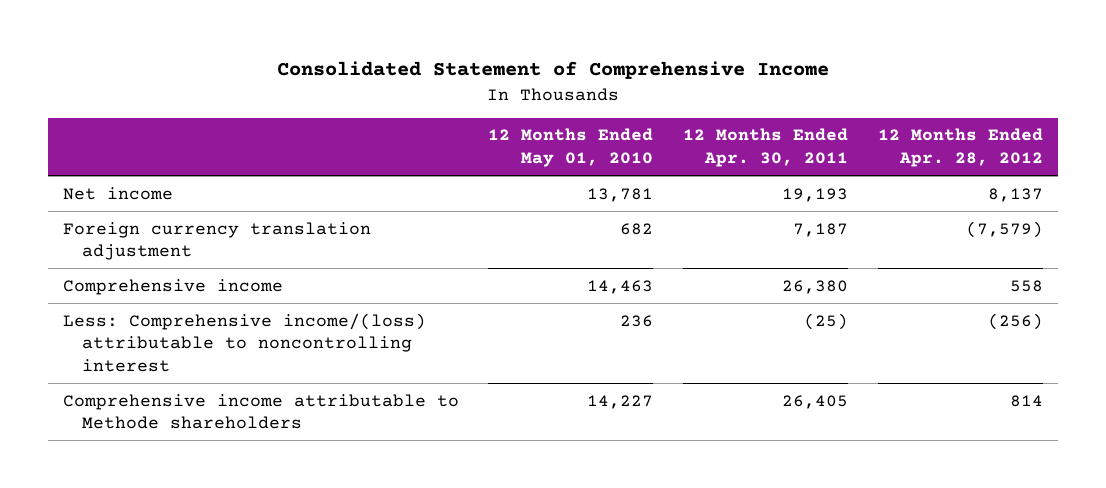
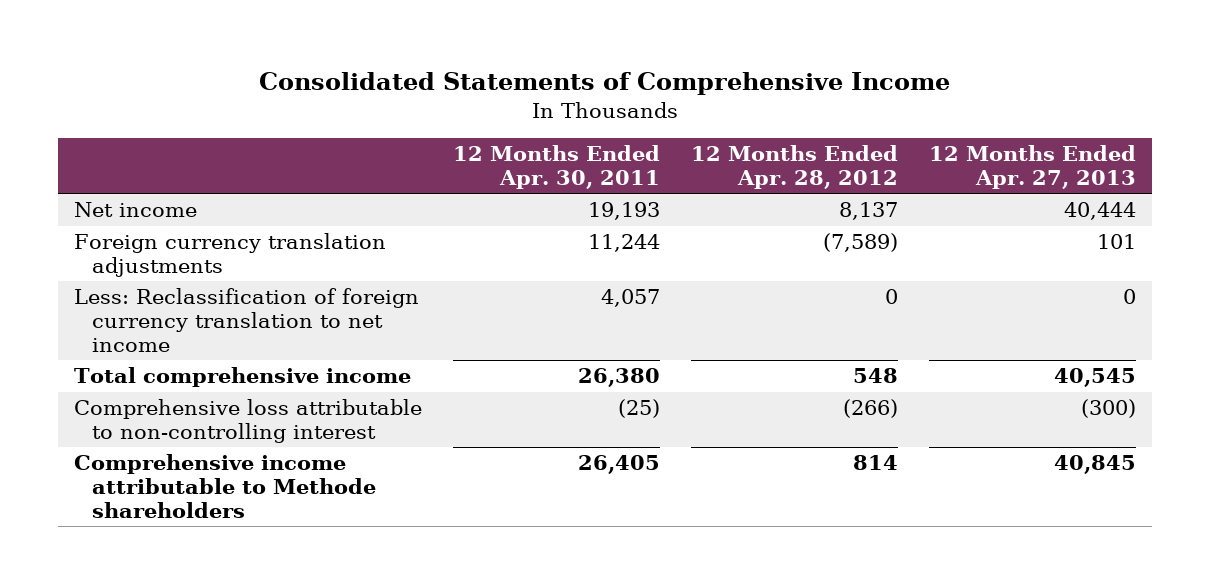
[276,61,829,80] Consolidated Statement of Comprehensive Income -> [259,72,951,96] Consolidated Statements of Comprehensive Income
[488,128,654,167] 12 Months Ended May 01, 2010 -> none
none -> [929,145,1137,190] 12 Months Ended Apr. 27, 2013
[62,221,371,261] Foreign currency translation adjustment -> [73,233,386,278] Foreign currency translation adjustments
[793,222,849,237] 7,187 -> [587,234,660,253] 11,244
[966,220,1044,238] (7,579) -> [823,233,899,253] (7,589)
none -> [73,288,419,352] Less: Reclassification of foreign currency translation to net income
[62,278,283,295] Comprehensive income -> [73,367,411,388] Total comprehensive income
[1010,279,1044,292] 558 -> [853,368,899,384] 548
[62,312,426,372] Less: Comprehensive income/(loss) attributable to noncontrolling interest -> [73,399,422,444] Comprehensive loss attributable to non-controlling interest
[988,312,1044,330] (256) -> [843,399,899,419] (266)

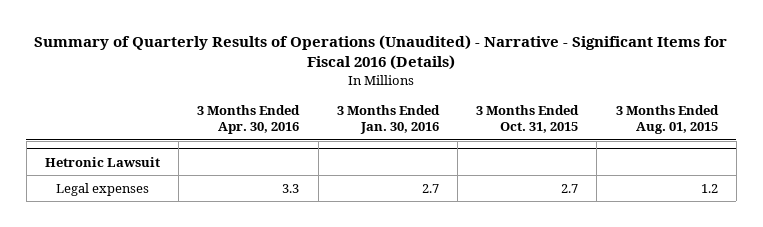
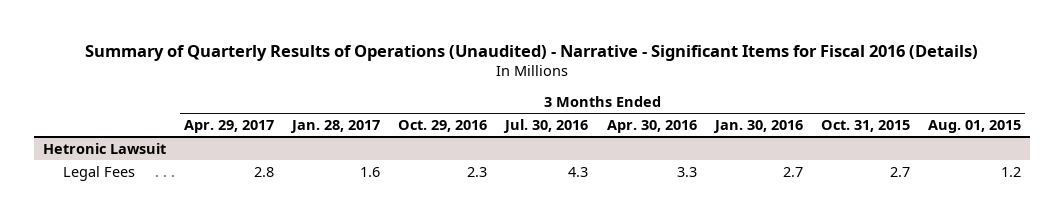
none -> [184,120,275,134] Apr. 29, 2017
none -> [290,120,381,134] Jan. 28, 2017
none -> [398,120,488,133] Oct. 29, 2016
none -> [503,119,589,134] Jul. 30, 2016
[55,182,149,196] Legal expenses -> [62,165,135,181] Legal Fees

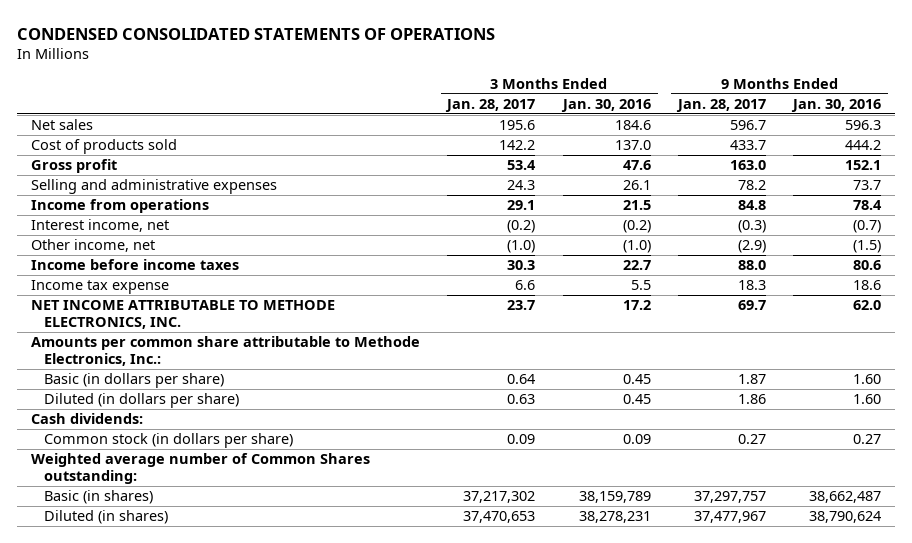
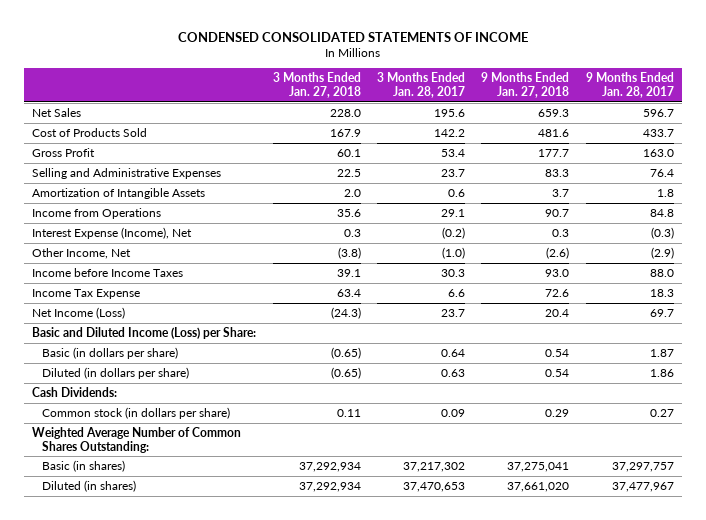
[17,27,496,40] CONDENSED CONSOLIDATED STATEMENTS OF OPERATIONS -> [177,31,528,42] CONDENSED CONSOLIDATED STATEMENTS OF INCOME
[560,98,651,112] Jan. 30, 2016 -> none
[791,98,882,112] Jan. 30, 2016 -> none
none -> [272,72,361,98] 3 Months Ended Jan. 27, 2018
none -> [481,72,570,98] 9 Months Ended Jan. 27, 2018
[30,119,93,131] Net sales -> [32,107,82,117] Net Sales
[30,139,177,155] Cost of products sold -> [32,127,148,137] Cost of Products Sold
[30,159,117,174] Gross profit -> [32,147,96,157] Gross Profit
[30,179,277,195] Selling and administrative expenses -> [32,167,222,179] Selling and Administrative Expenses
[507,180,536,191] 24.3 -> [440,168,465,177] 23.7
[738,180,767,191] 78.2 -> [649,168,674,177] 76.4
none -> [32,187,206,199] Amortization of Intangible Assets
[30,199,209,214] Income from operations -> [32,207,162,219] Income from Operations
[30,219,169,233] Interest income, net -> [32,226,193,239] Interest Expense (Income), Net
[30,239,155,253] Other income, net -> [32,247,132,259] Other Income, Net
[30,259,239,271] Income before income taxes -> [32,267,184,277] Income before Income Taxes
[30,280,169,295] Income tax expense -> [32,288,141,299] Income Tax Expense
[30,300,335,330] NET INCOME ATTRIBUTABLE TO METHODE ELECTRONICS, INC. -> [32,306,126,319] Net Income (Loss)
[30,336,420,367] Amounts per common share attributable to Methode Electronics, Inc.: -> [32,326,257,339] Basic and Diluted Income (Loss) per Share:
[30,413,143,425] Cash dividends: -> [32,386,118,397] Cash Dividends:
[30,453,370,485] Weighted average number of Common Shares outstanding: -> [32,426,242,453] Weighted Average Number of Common Shares Outstanding:

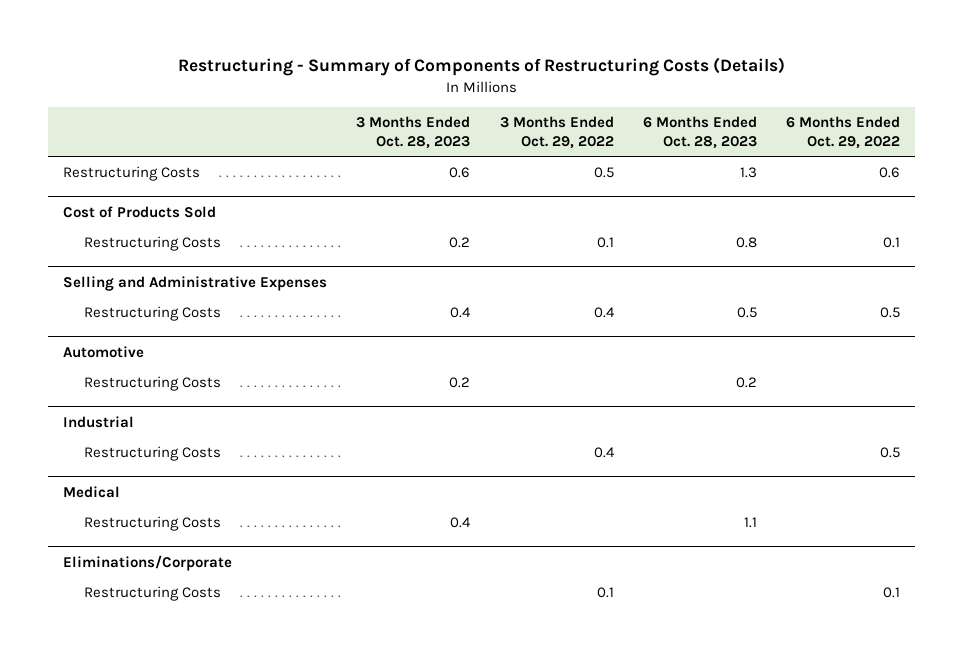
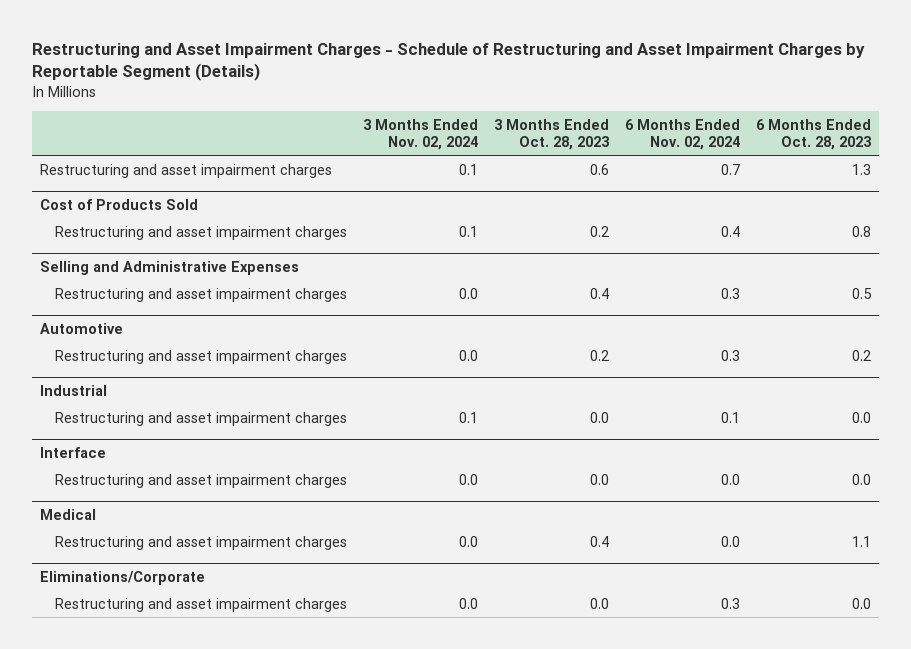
[177,57,785,77] Restructuring - Summary of Components of Restructuring Costs (Details) -> [32,42,866,82] Restructuring and Asset Impairment Charges - Schedule of Restructuring and Asset Impairment Charges by Reportable Segment (Details)
[499,115,614,150] 3 Months Ended Oct. 29, 2022 -> none
[786,115,901,150] 6 Months Ended Oct. 29, 2022 -> none
none -> [362,118,478,150] 3 Months Ended Nov. 02, 2024
none -> [624,118,740,150] 6 Months Ended Nov. 02, 2024
[62,165,200,181] Restructuring Costs -> [40,163,333,178] Restructuring and asset impairment charges
[83,235,221,251] Restructuring Costs -> none
none -> [54,225,347,240] Restructuring and asset impairment charges
[83,305,221,321] Restructuring Costs -> none
none -> [54,287,347,302] Restructuring and asset impairment charges
[83,375,221,391] Restructuring Costs -> none
none -> [54,349,347,364] Restructuring and asset impairment charges
[83,445,221,461] Restructuring Costs -> none
none -> [54,411,347,426] Restructuring and asset impairment charges
none -> [40,447,107,459] Interface
none -> [54,473,347,488] Restructuring and asset impairment charges
[83,515,221,531] Restructuring Costs -> [54,535,347,550] Restructuring and asset impairment charges
[83,585,221,601] Restructuring Costs -> none
none -> [54,597,347,612] Restructuring and asset impairment charges

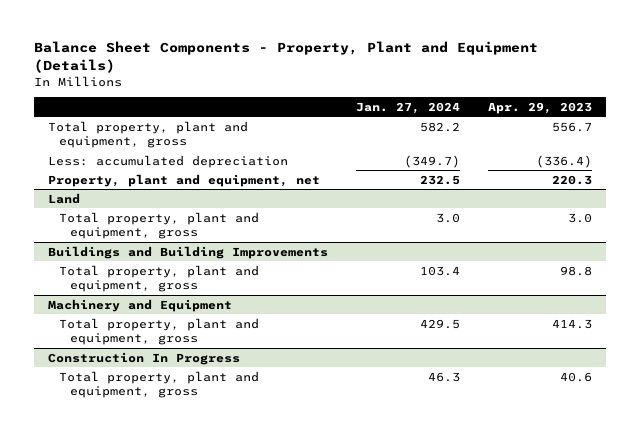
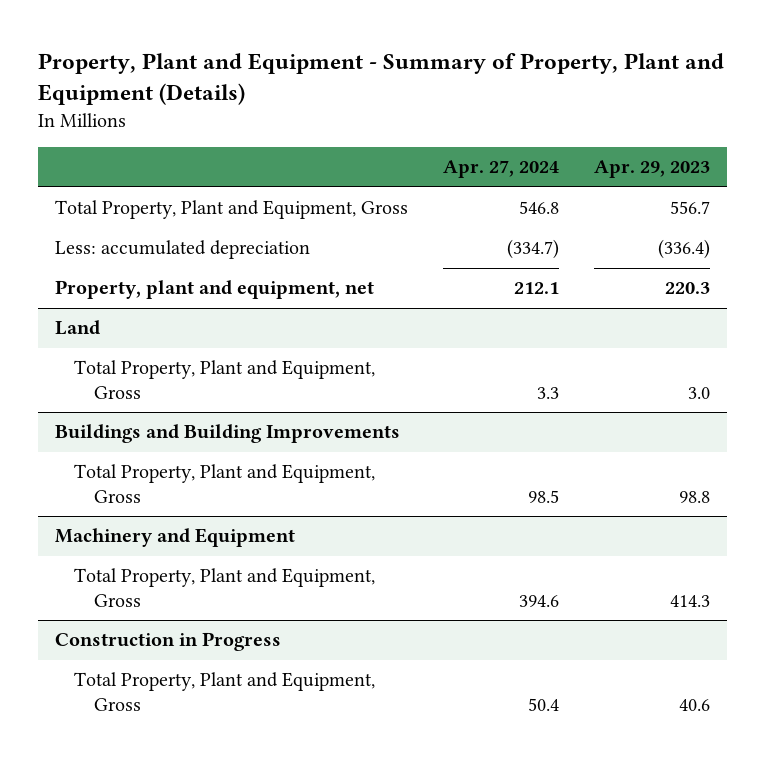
[34,41,539,73] Balance Sheet Components - Property, Plant and Equipment (Details) -> [37,52,724,105] Property, Plant and Equipment - Summary of Property, Plant and Equipment (Details)
[356,101,461,114] Jan. 27, 2024 -> none
none -> [442,160,559,179] Apr. 27, 2024
[48,120,249,149] Total property, plant and equipment, gross -> [54,200,408,220] Total Property, Plant and Equipment, Gross
[59,211,260,240] Total property, plant and equipment, gross -> [74,360,376,400] Total Property, Plant and Equipment, Gross
[59,264,260,293] Total property, plant and equipment, gross -> [74,464,376,504] Total Property, Plant and Equipment, Gross
[59,317,260,346] Total property, plant and equipment, gross -> [74,568,376,608] Total Property, Plant and Equipment, Gross
[48,351,241,365] Construction In Progress -> [54,632,281,652] Construction in Progress
[59,370,260,399] Total property, plant and equipment, gross -> [74,672,376,712] Total Property, Plant and Equipment, Gross

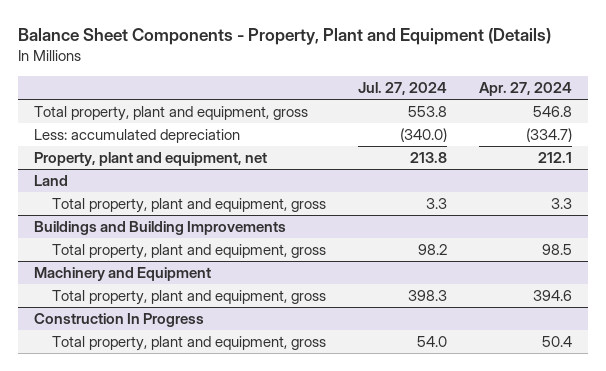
[37,52,724,105] Property, Plant and Equipment - Summary of Property, Plant and Equipment (Details) -> [18,28,552,46] Balance Sheet Components - Property, Plant and Equipment (Details)
[593,160,710,179] Apr. 29, 2023 -> none
none -> [358,82,448,96] Jul. 27, 2024
[54,200,408,220] Total Property, Plant and Equipment, Gross -> [34,105,309,121] Total property, plant and equipment, gross
[74,360,376,400] Total Property, Plant and Equipment, Gross -> [52,197,327,213] Total property, plant and equipment, gross
[74,464,376,504] Total Property, Plant and Equipment, Gross -> [52,243,327,259] Total property, plant and equipment, gross
[74,568,376,608] Total Property, Plant and Equipment, Gross -> [52,289,327,305] Total property, plant and equipment, gross
[54,632,281,652] Construction in Progress -> [34,312,205,327] Construction In Progress
[74,672,376,712] Total Property, Plant and Equipment, Gross -> [52,335,327,351] Total property, plant and equipment, gross

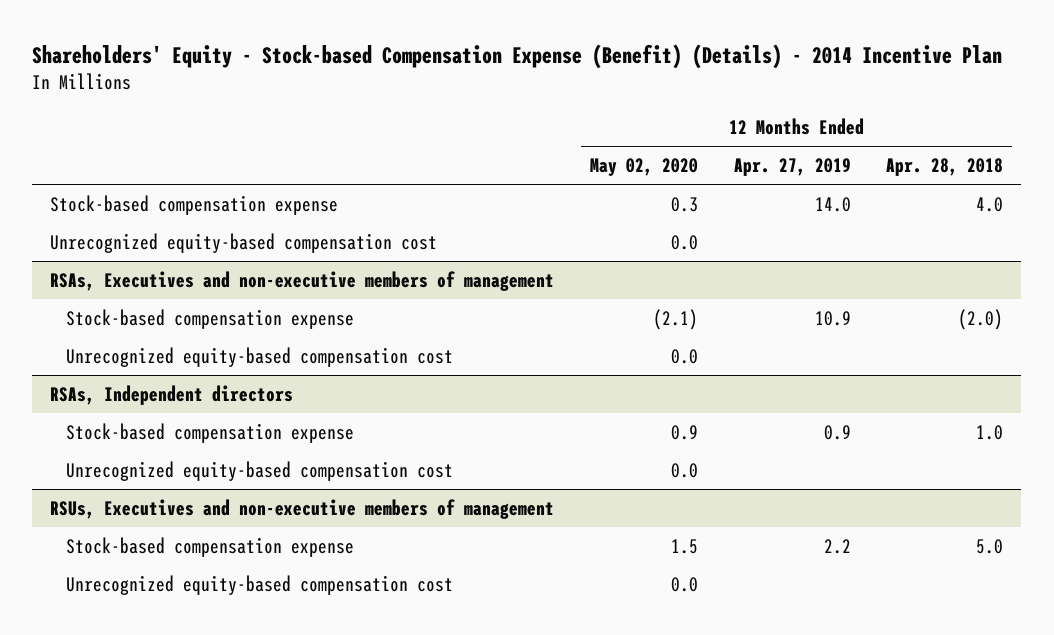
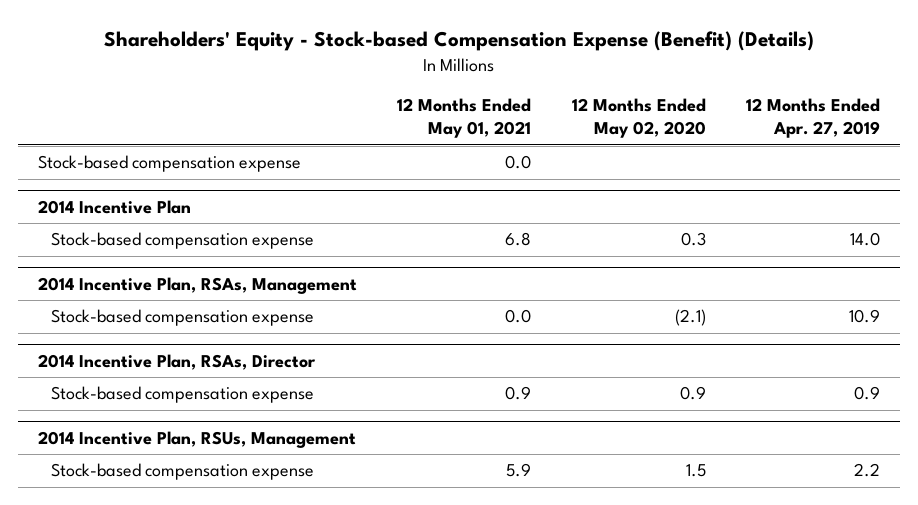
[32,43,1003,69] Shareholders' Equity - Stock-based Compensation Expense (Benefit) (Details) - 2014 Incentive Plan -> [103,31,814,52] Shareholders' Equity - Stock-based Compensation Expense (Benefit) (Details)
[886,158,1004,177] Apr. 28, 2018 -> none
none -> [397,98,532,139] 12 Months Ended May 01, 2021
none -> [37,155,301,173] Stock-based compensation expense
none -> [37,199,191,214] 2014 Incentive Plan
[50,232,438,253] Unrecognized equity-based compensation cost -> none
[50,270,555,291] RSAs, Executives and non-executive members of management -> none
none -> [37,276,357,294] 2014 Incentive Plan, RSAs, Management
[65,346,453,367] Unrecognized equity-based compensation cost -> none
[50,384,294,405] RSAs, Independent directors -> none
none -> [37,353,316,370] 2014 Incentive Plan, RSAs, Director
[65,460,453,481] Unrecognized equity-based compensation cost -> none
[50,498,555,519] RSUs, Executives and non-executive members of management -> none
none -> [37,430,356,448] 2014 Incentive Plan, RSUs, Management
[65,574,453,595] Unrecognized equity-based compensation cost -> none

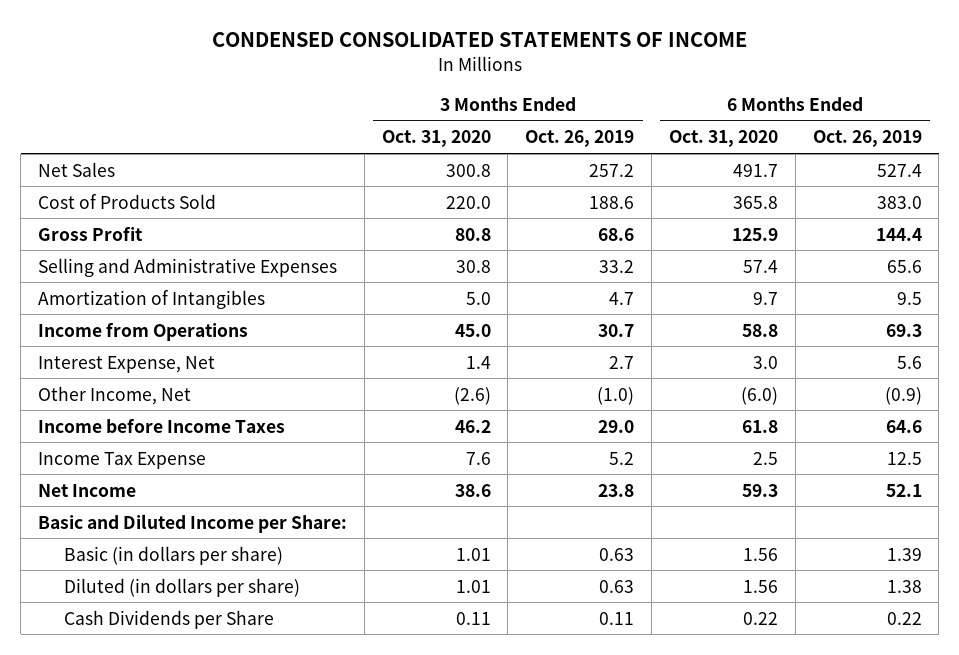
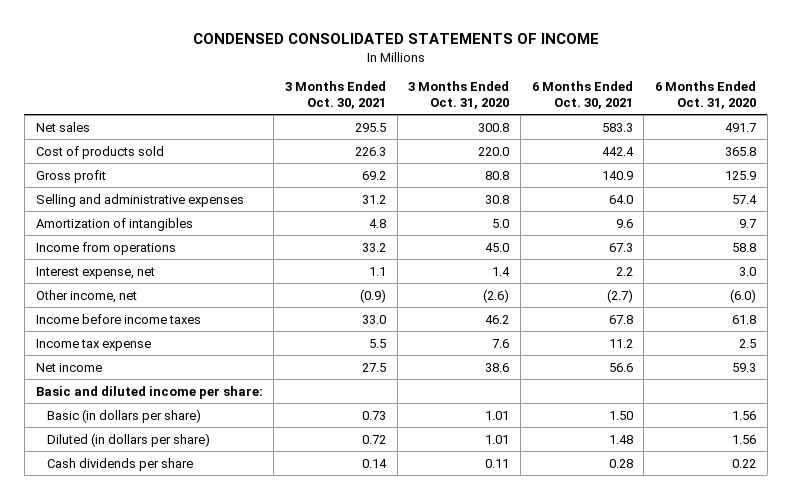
[525,130,635,148] Oct. 26, 2019 -> none
[812,130,922,148] Oct. 26, 2019 -> none
none -> [284,80,386,109] 3 Months Ended Oct. 30, 2021
none -> [531,80,633,109] 6 Months Ended Oct. 30, 2021
[37,161,115,177] Net Sales -> [35,121,90,132] Net sales
[37,193,216,209] Cost of Products Sold -> [35,145,164,159] Cost of products sold
[37,225,143,241] Gross Profit -> [35,169,106,183] Gross profit
[37,257,337,277] Selling and Administrative Expenses -> [35,193,244,207] Selling and administrative expenses
[37,289,265,309] Amortization of Intangibles -> [35,217,193,231] Amortization of intangibles
[37,321,248,341] Income from Operations -> [35,241,176,255] Income from operations
[37,355,215,373] Interest Expense, Net -> [35,266,155,279] Interest expense, net
[37,385,191,405] Other Income, Net -> [35,289,137,303] Other income, net
[37,417,285,433] Income before Income Taxes -> [35,313,201,324] Income before income taxes
[37,451,206,469] Income Tax Expense -> [35,338,151,351] Income tax expense
[37,483,136,497] Net Income -> [35,362,102,372] Net income
[37,513,347,533] Basic and Diluted Income per Share: -> [35,385,263,399] Basic and diluted income per share:
[63,609,274,629] Cash Dividends per Share -> [46,457,193,471] Cash dividends per share

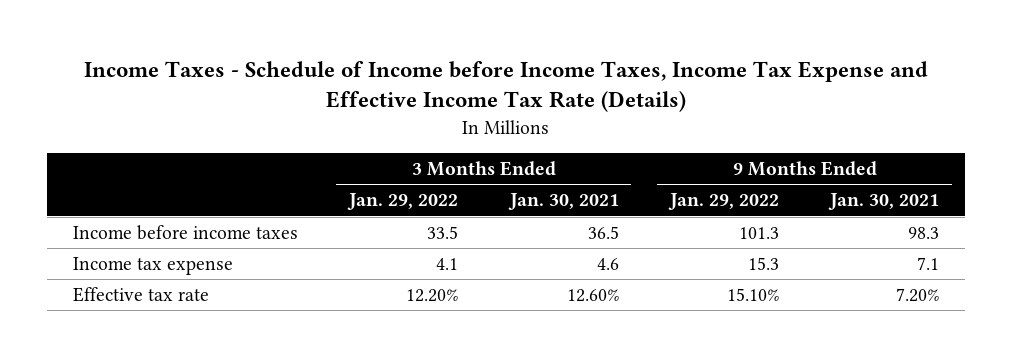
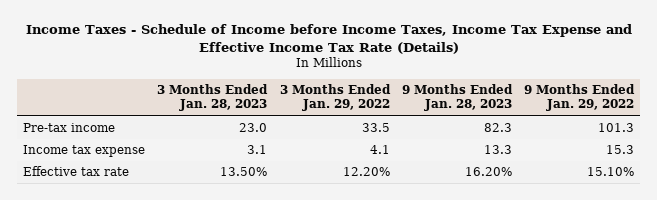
[507,193,619,211] Jan. 30, 2021 -> none
[828,193,940,211] Jan. 30, 2021 -> none
none -> [157,84,269,112] 3 Months Ended Jan. 28, 2023
none -> [401,84,513,112] 9 Months Ended Jan. 28, 2023
[72,224,298,240] Income before income taxes -> [23,123,116,133] Pre-tax income

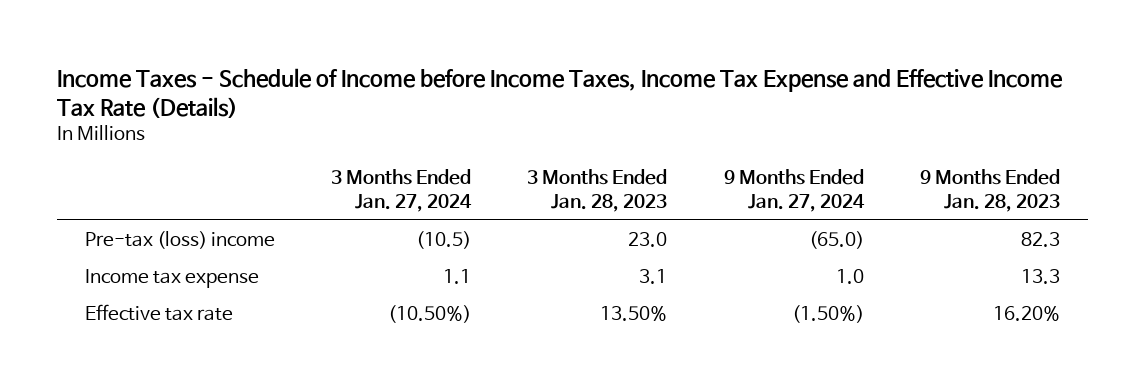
[279,84,391,112] 3 Months Ended Jan. 29, 2022 -> none
[524,84,636,112] 9 Months Ended Jan. 29, 2022 -> none
none -> [330,169,472,213] 3 Months Ended Jan. 27, 2024
none -> [723,169,865,213] 9 Months Ended Jan. 27, 2024
[23,123,116,133] Pre-tax income -> [84,231,275,250] Pre-tax (loss) income

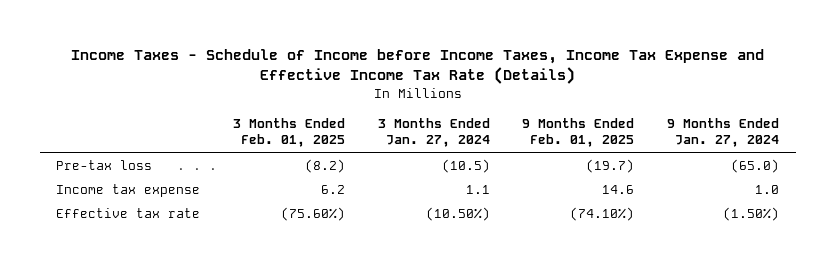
[527,169,668,213] 3 Months Ended Jan. 28, 2023 -> none
[919,169,1060,213] 9 Months Ended Jan. 28, 2023 -> none
none -> [232,117,345,148] 3 Months Ended Feb. 01, 2025
none -> [522,117,635,148] 9 Months Ended Feb. 01, 2025
[84,231,275,250] Pre-tax (loss) income -> [56,159,153,170] Pre-tax loss

